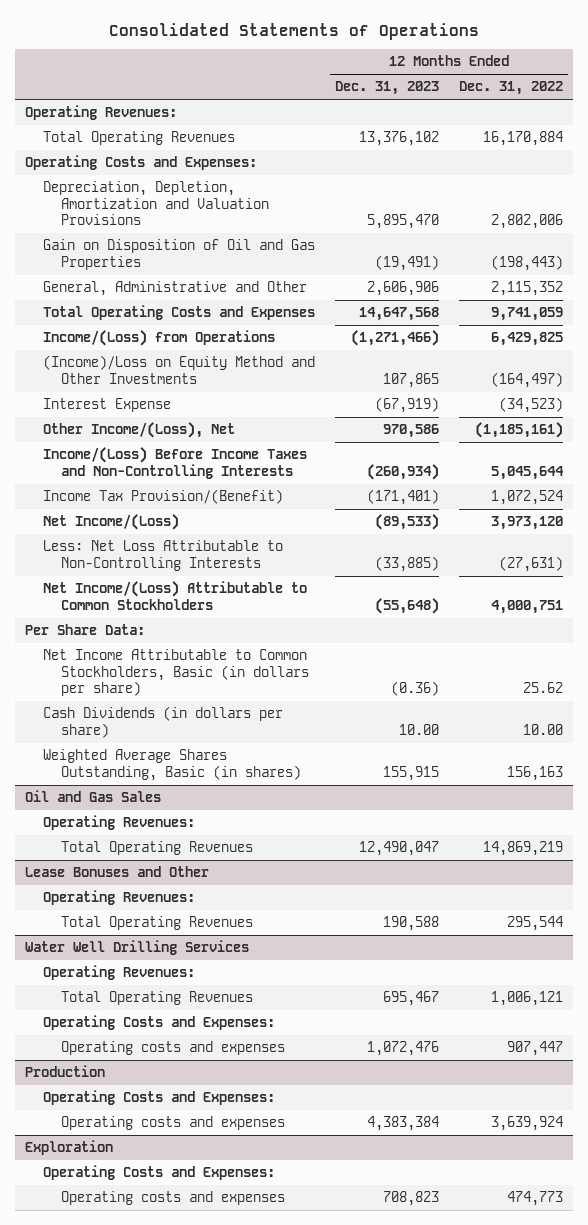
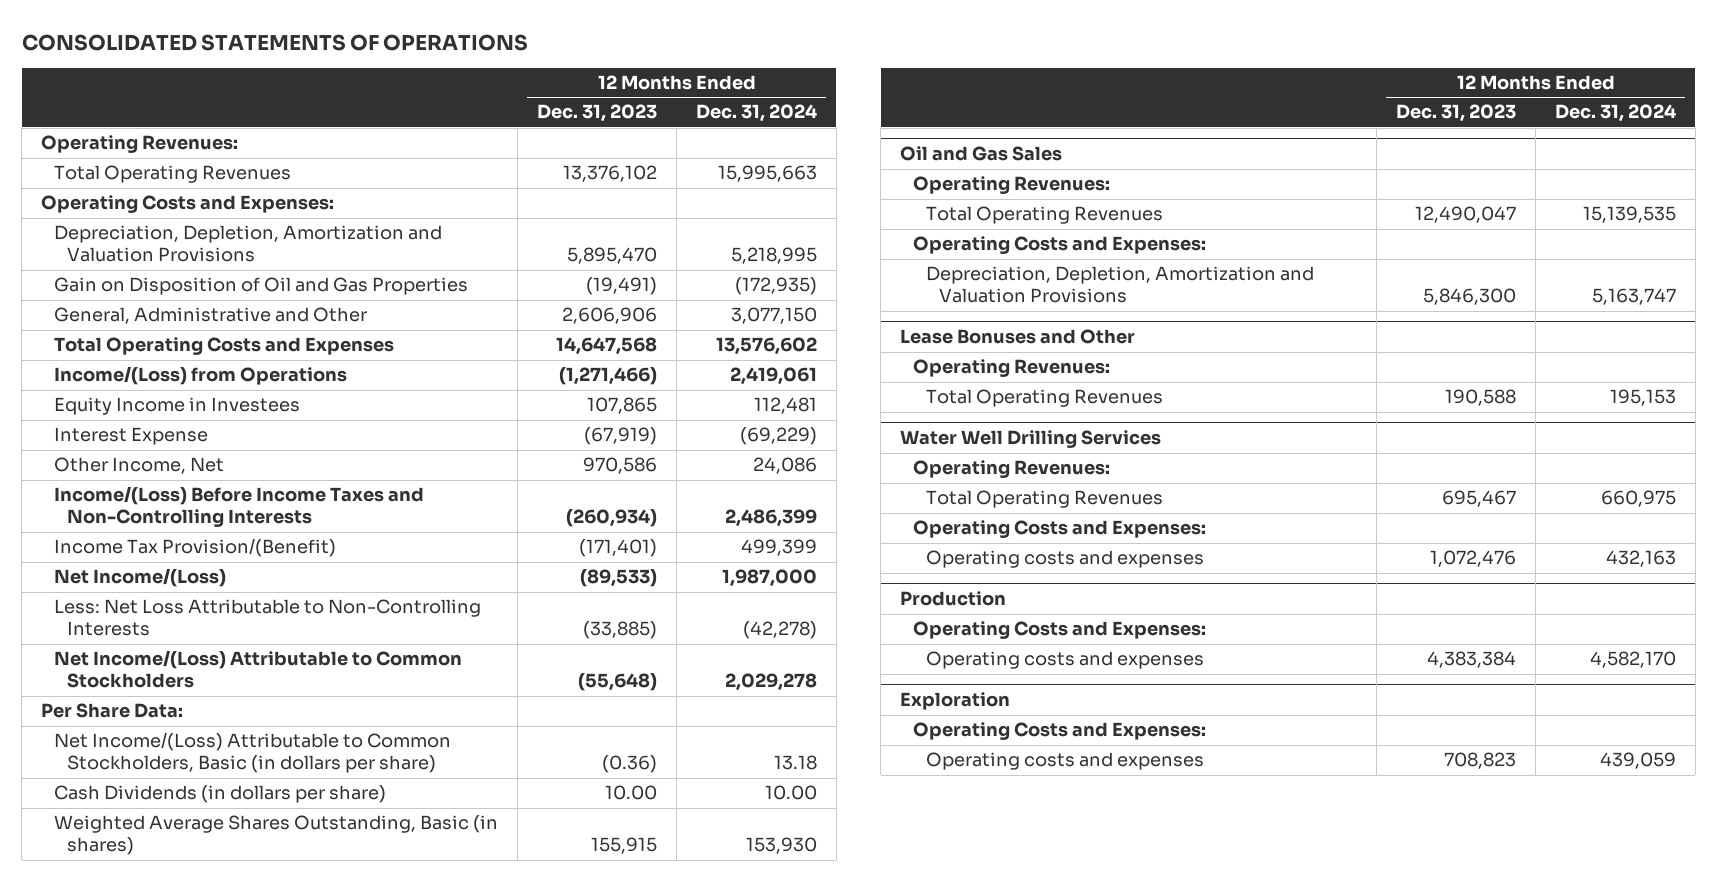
[108,22,479,40] Consolidated Statements of Operations -> [21,33,528,51] CONSOLIDATED STATEMENTS OF OPERATIONS
[458,81,563,96] Dec. 31, 2022 -> none
none -> [695,104,817,123] Dec. 31, 2024
[43,355,316,384] (Income)/Loss on Equity Method and Other Investments -> [54,397,301,416] Equity Income in Investees
[43,422,236,439] Other Income/(Loss), Net -> [54,457,225,475] Other Income, Net
[43,649,310,696] Net Income Attributable to Common Stockholders, Basic (in dollars per share) -> [54,732,452,774] Net Income/(Loss) Attributable to Common Stockholders, Basic (in dollars per share)
none -> [913,236,1207,255] Operating Costs and Expenses:
none -> [925,266,1314,304] Depreciation, Depletion, Amortization and Valuation Provisions

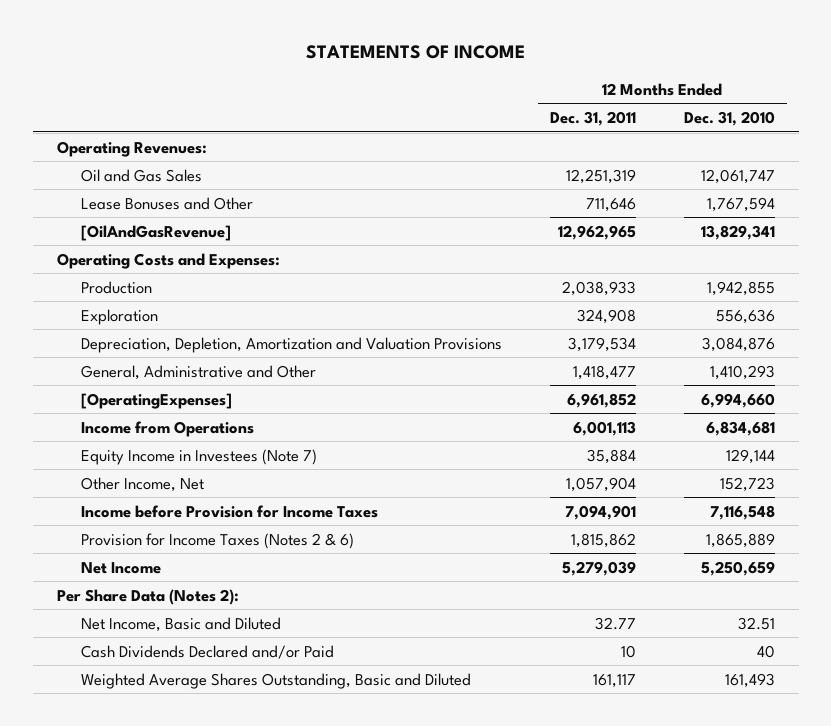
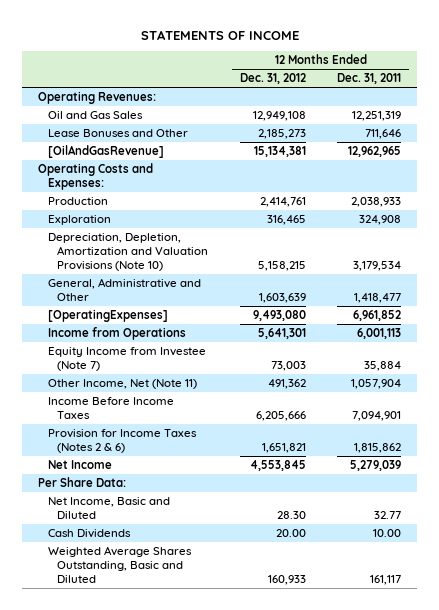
[683,111,775,127] Dec. 31, 2010 -> none
none -> [239,73,306,85] Dec. 31, 2012
[81,336,503,353] Depreciation, Depletion, Amortization and Valuation Provisions -> [47,233,209,272] Depreciation, Depletion, Amortization and Valuation Provisions (Note 10)
[81,448,318,465] Equity Income in Investees (Note 7) -> [47,347,206,372] Equity Income from Investee (Note 7)
[81,476,205,492] Other Income, Net -> [47,379,197,390] Other Income, Net (Note 11)
[81,504,379,518] Income before Provision for Income Taxes -> [47,397,174,420] Income Before Income Taxes
[56,588,239,605] Per Share Data (Notes 2): -> [38,477,127,488] Per Share Data:
[81,644,335,659] Cash Dividends Declared and/or Paid -> none
none -> [47,529,131,539] Cash Dividends

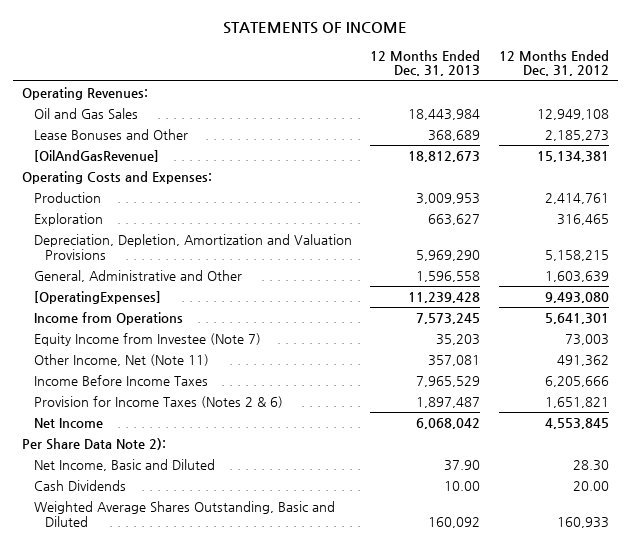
[337,73,402,85] Dec. 31, 2011 -> none
none -> [370,49,481,77] 12 Months Ended Dec. 31, 2013
[47,233,209,272] Depreciation, Depletion, Amortization and Valuation Provisions (Note 10) -> [33,234,352,260] Depreciation, Depletion, Amortization and Valuation Provisions
[38,477,127,488] Per Share Data: -> [22,438,167,451] Per Share Data Note 2):

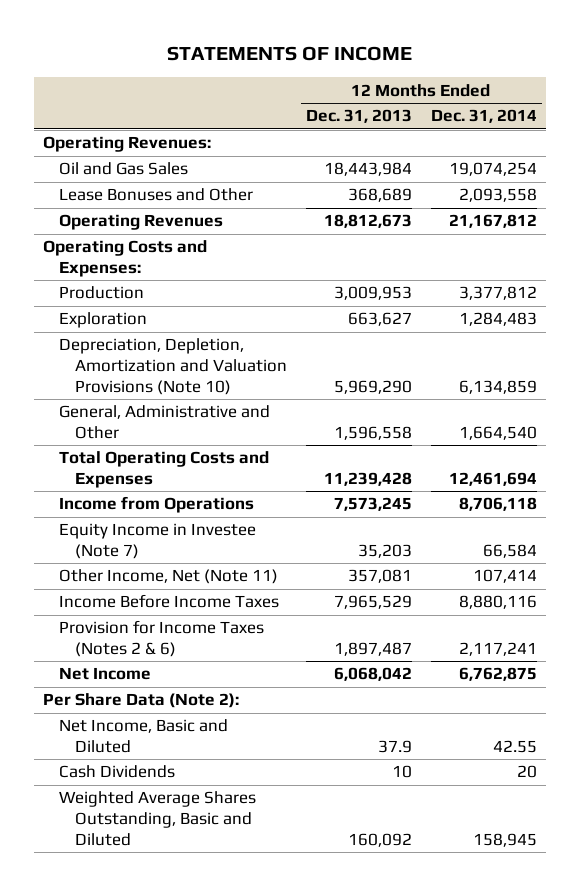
[498,49,609,77] 12 Months Ended Dec. 31, 2012 -> none
none -> [430,109,537,124] Dec. 31, 2014
[33,150,159,163] [OilAndGasRevenue] -> [58,214,223,231] Operating Revenues
[33,234,352,260] Depreciation, Depletion, Amortization and Valuation Provisions -> [58,338,287,395] Depreciation, Depletion, Amortization and Valuation Provisions (Note 10)
[33,291,161,305] [OperatingExpenses] -> [58,451,269,489] Total Operating Costs and Expenses
[33,333,261,347] Equity Income from Investee (Note 7) -> [58,523,256,560] Equity Income in Investee (Note 7)
[22,438,167,451] Per Share Data Note 2): -> [43,693,240,709] Per Share Data (Note 2):
[444,460,481,472] 37.90 -> [377,740,412,754] 37.9
[444,481,481,492] 10.00 -> [391,765,412,779] 10

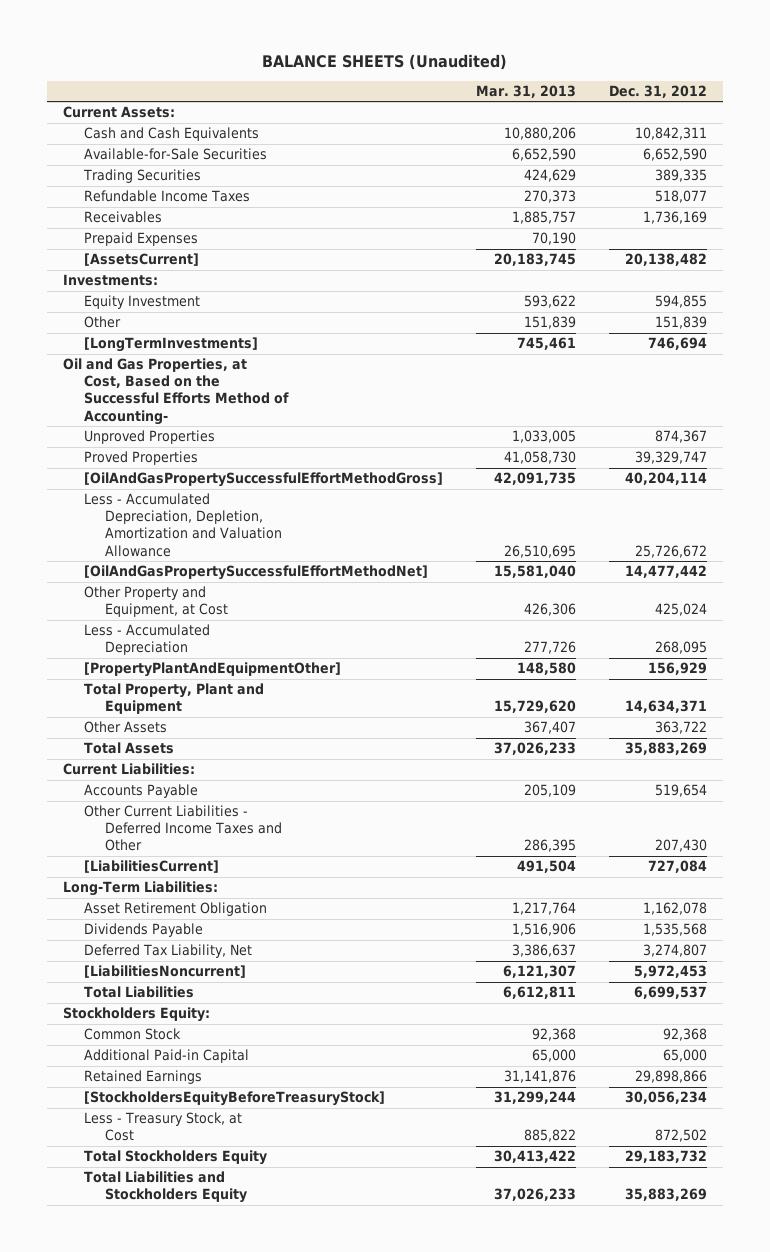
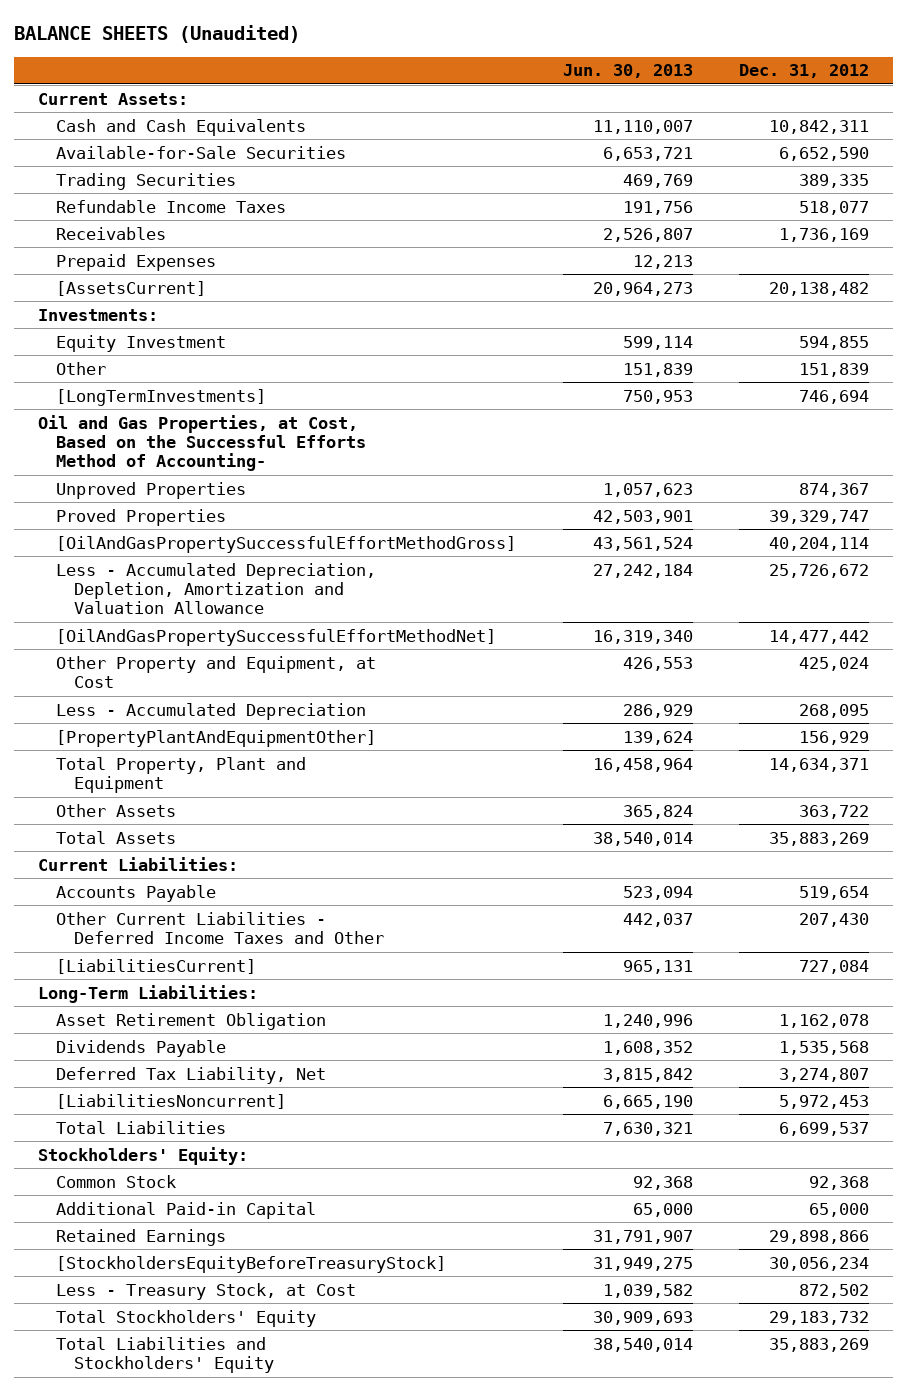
[475,84,576,98] Mar. 31, 2013 -> none
none -> [562,64,693,79] Jun. 30, 2013
[63,1007,211,1023] Stockholders Equity: -> [37,1146,248,1165] Stockholders' Equity:
[83,1150,267,1166] Total Stockholders Equity -> [55,1309,316,1327] Total Stockholders' Equity
[83,1171,247,1204] Total Liabilities and Stockholders Equity -> [55,1336,275,1374] Total Liabilities and Stockholders' Equity

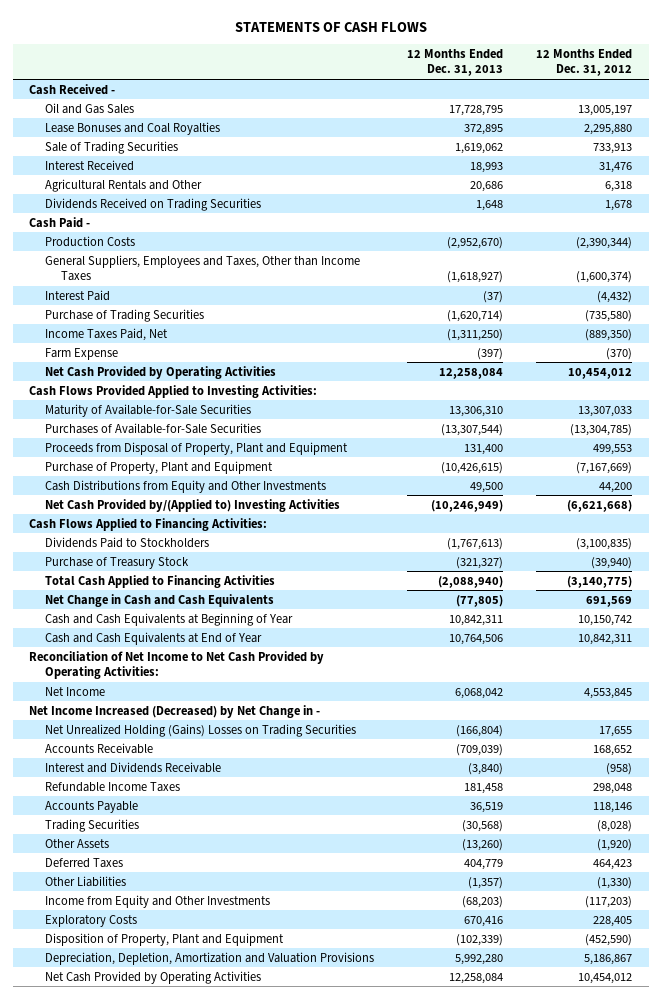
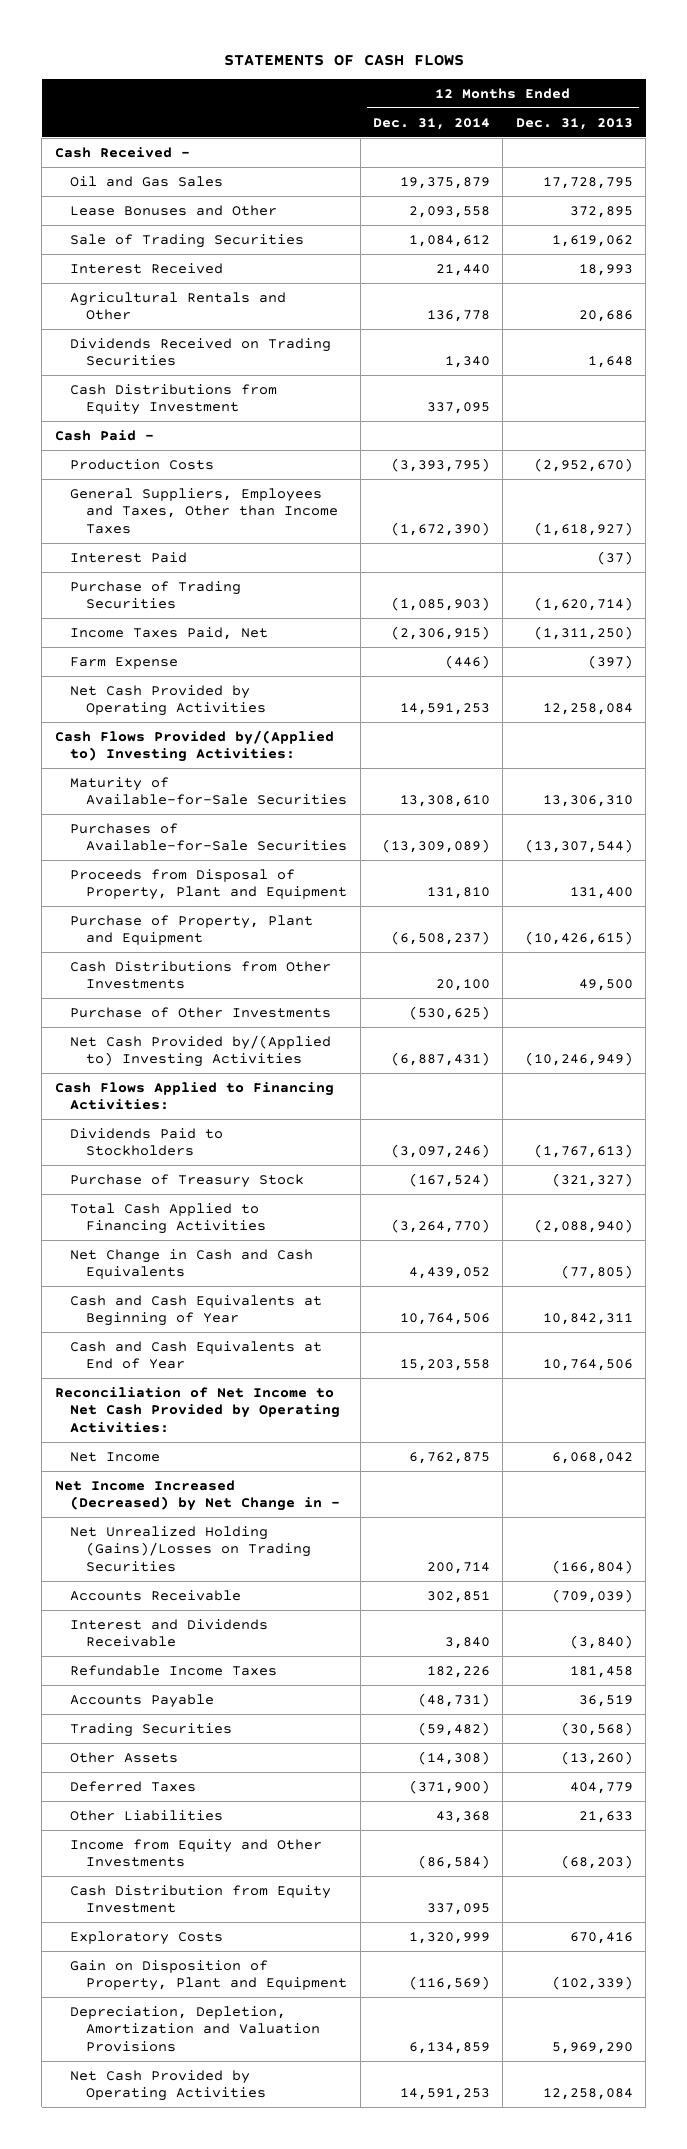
[536,49,633,77] 12 Months Ended Dec. 31, 2012 -> none
none -> [373,117,491,130] Dec. 31, 2014
[44,121,220,135] Lease Bonuses and Coal Royalties -> [70,204,278,216] Lease Bonuses and Other
none -> [70,383,278,416] Cash Distributions from Equity Investment
[29,384,318,398] Cash Flows Provided Applied to Investing Activities: -> [54,729,334,763] Cash Flows Provided by/(Applied to) Investing Activities:
[44,479,326,493] Cash Distributions from Equity and Other Investments -> [70,960,332,990] Cash Distributions from Other Investments
none -> [70,1006,332,1018] Purchase of Other Investments
[44,723,356,737] Net Unrealized Holding (Gains) Losses on Trading Securities -> [70,1525,312,1573] Net Unrealized Holding (Gains)/Losses on Trading Securities
[468,876,504,889] (1,357) -> [578,1810,633,1823] 21,633
none -> [70,1884,332,1914] Cash Distribution from Equity Investment
[44,932,284,946] Disposition of Property, Plant and Equipment -> [70,1959,348,1992] Gain on Disposition of Property, Plant and Equipment
[455,953,504,965] 5,992,280 -> [551,2042,633,2055] 5,969,290

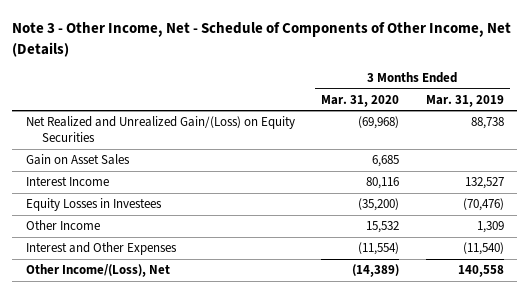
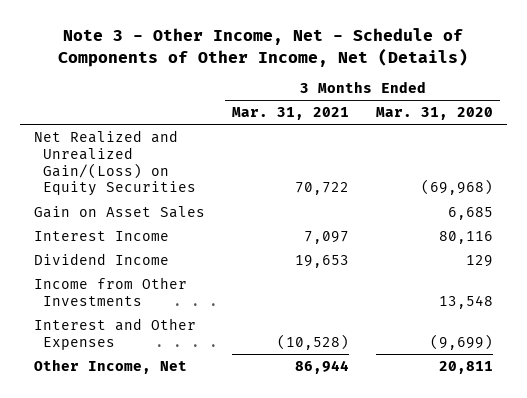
[425,94,504,107] Mar. 31, 2019 -> none
none -> [231,106,349,120] Mar. 31, 2021
[25,198,162,212] Equity Losses in Investees -> none
none -> [33,252,169,265] Dividend Income
[25,220,100,231] Other Income -> [33,276,187,306] Income from Other Investments
[366,221,400,234] 15,532 -> [439,294,494,309] 13,548
[358,242,400,256] (11,554) -> [430,333,494,350] (9,699)
[25,264,170,278] Other Income/(Loss), Net -> [33,358,187,374] Other Income, Net
[352,264,400,278] (14,389) -> [439,360,494,374] 20,811

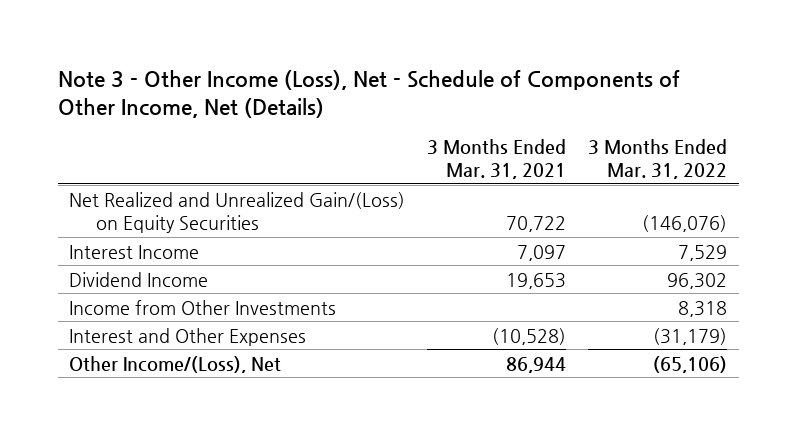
[58,28,469,67] Note 3 - Other Income, Net - Schedule of Components of Other Income, Net (Details) -> [57,70,680,119] Note 3 - Other Income (Loss), Net - Schedule of Components of Other Income, Net (Details)
[376,106,494,120] Mar. 31, 2020 -> none
none -> [588,138,728,180] 3 Months Ended Mar. 31, 2022
[33,205,205,218] Gain on Asset Sales -> none
[33,358,187,374] Other Income, Net -> [69,355,282,373] Other Income/(Loss), Net

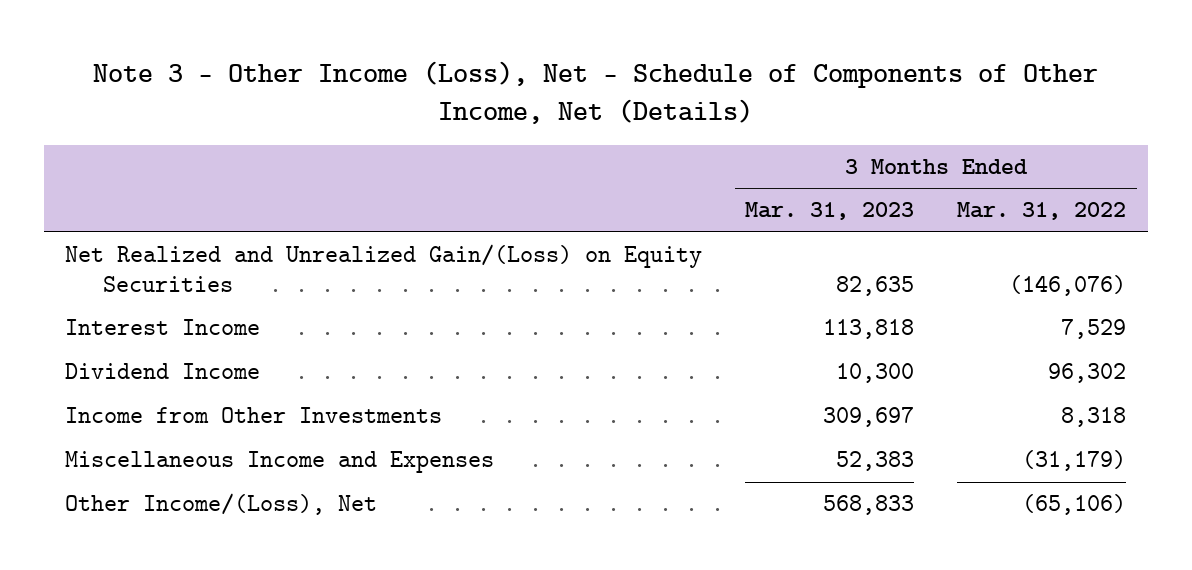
[427,138,567,180] 3 Months Ended Mar. 31, 2021 -> none
none -> [745,202,915,221] Mar. 31, 2023
[69,327,307,346] Interest and Other Expenses -> [65,451,495,474] Miscellaneous Income and Expenses

